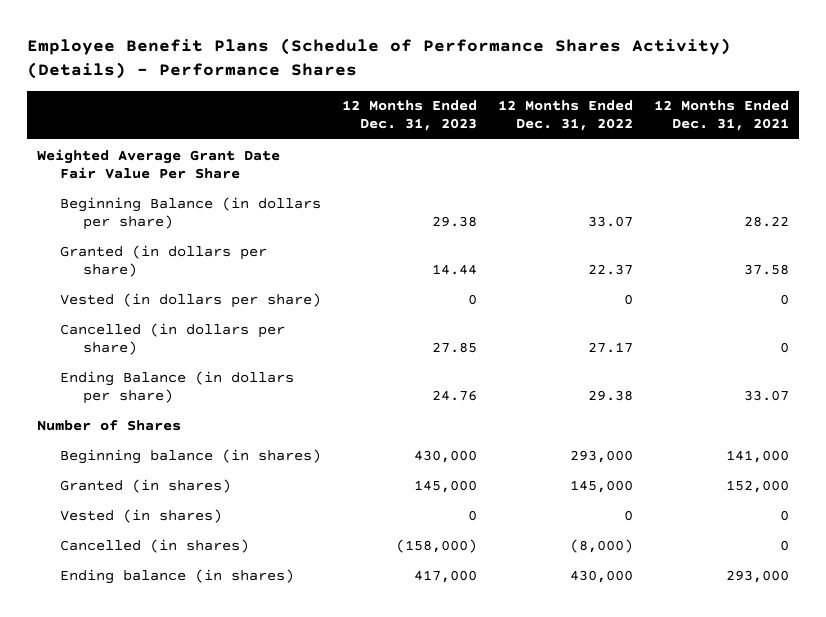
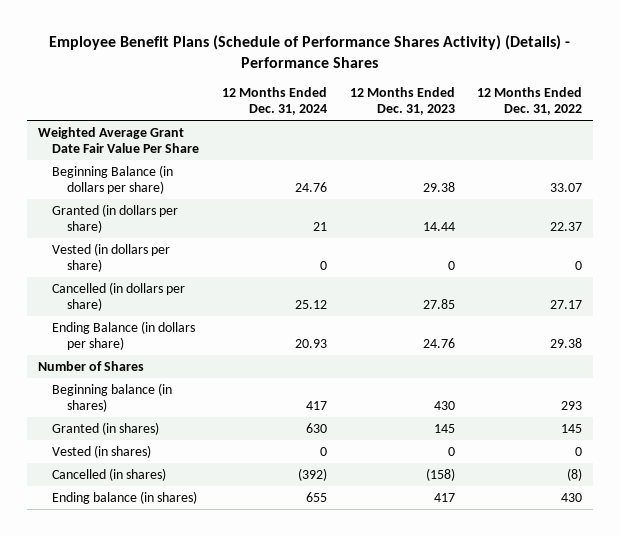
[653,100,789,132] 12 Months Ended Dec. 31, 2021 -> none
none -> [221,86,327,116] 12 Months Ended Dec. 31, 2024
[414,449,478,463] 430,000 -> [433,401,455,411] 430
[569,449,633,463] 293,000 -> [561,401,583,411] 293
[414,479,478,493] 145,000 -> [433,423,455,433] 145
[569,479,633,493] 145,000 -> [561,423,583,433] 145
[396,538,478,553] (158,000) -> [425,467,455,481] (158)
[569,538,633,553] (8,000) -> [567,467,583,481] (8)
[414,569,478,583] 417,000 -> [433,492,455,502] 417
[569,569,633,583] 430,000 -> [561,492,583,502] 430

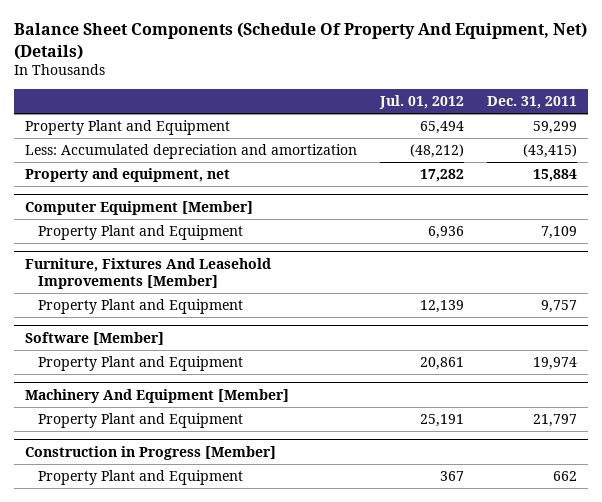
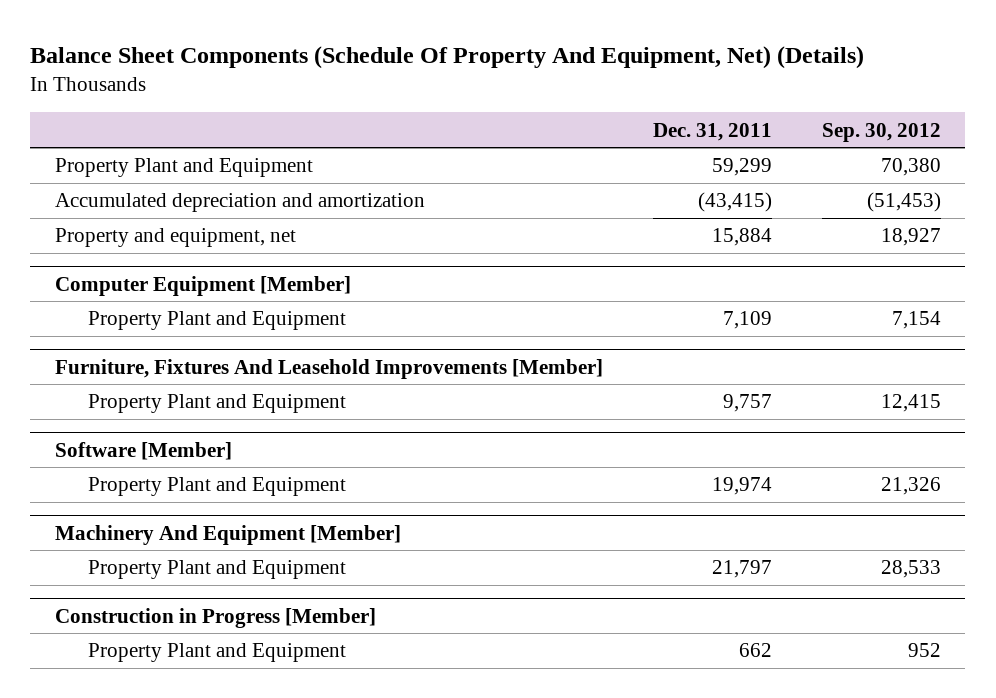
[379,95,465,110] Jul. 01, 2012 -> none
none -> [821,122,941,142] Sep. 30, 2012
[25,143,358,159] Less: Accumulated depreciation and amortization -> [55,193,426,213] Accumulated depreciation and amortization

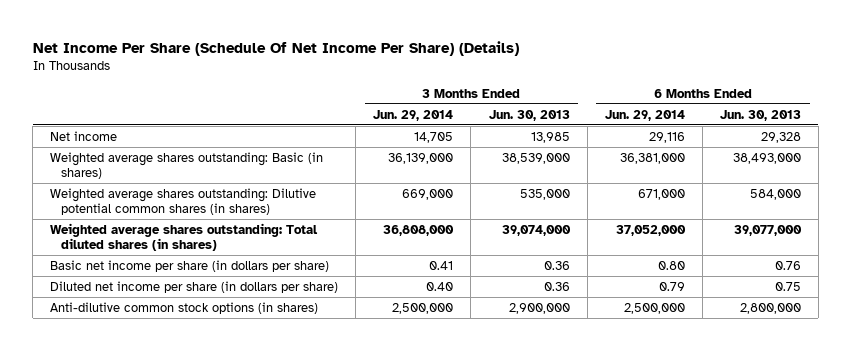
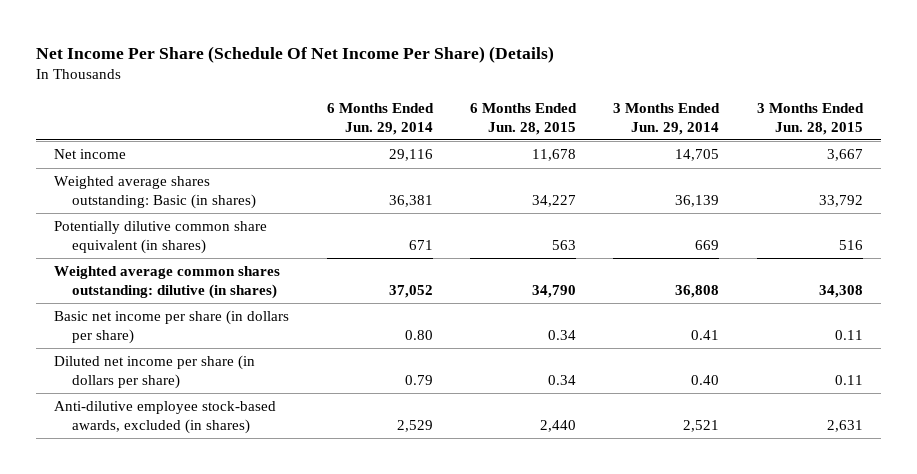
[488,109,570,121] Jun. 30, 2013 -> none
[719,109,801,121] Jun. 30, 2013 -> none
none -> [470,102,578,135] 6 Months Ended Jun. 28, 2015
none -> [756,102,864,135] 3 Months Ended Jun. 28, 2015
[388,152,454,164] 36,139,000 -> [675,195,720,208] 36,139
[619,152,685,164] 36,381,000 -> [388,195,433,208] 36,381
[50,187,317,215] Weighted average shares outstanding: Dilutive potential common shares (in shares) -> [54,221,268,255] Potentially dilutive common share equivalent (in shares)
[402,188,454,200] 669,000 -> [695,240,720,251] 669
[637,188,685,200] 671,000 -> [408,240,433,251] 671
[50,222,319,251] Weighted average shares outstanding: Total diluted shares (in shares) -> [54,266,281,300] Weighted average common shares outstanding: dilutive (in shares)
[383,224,455,236] 36,808,000 -> [675,285,720,299] 36,808
[615,224,686,236] 37,052,000 -> [388,285,433,299] 37,052
[50,301,319,314] Anti-dilutive common stock options (in shares) -> [54,401,277,435] Anti-dilutive employee stock-based awards, excluded (in shares)
[392,302,454,314] 2,500,000 -> [683,420,720,433] 2,521
[623,302,685,314] 2,500,000 -> [396,420,433,433] 2,529

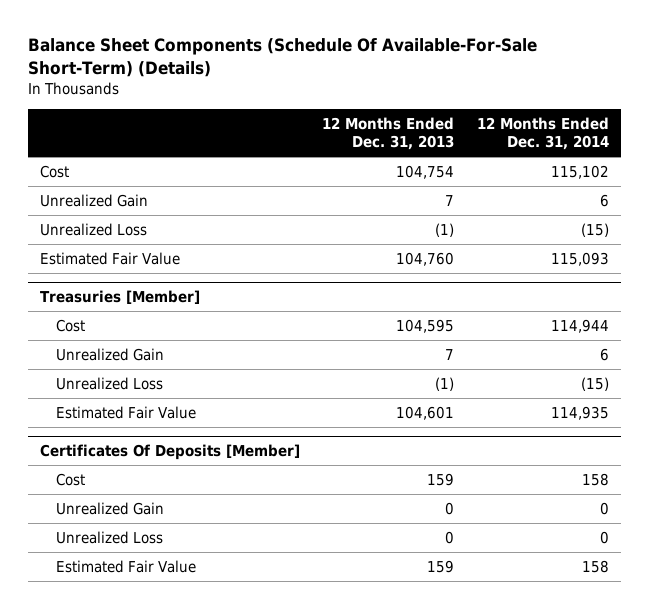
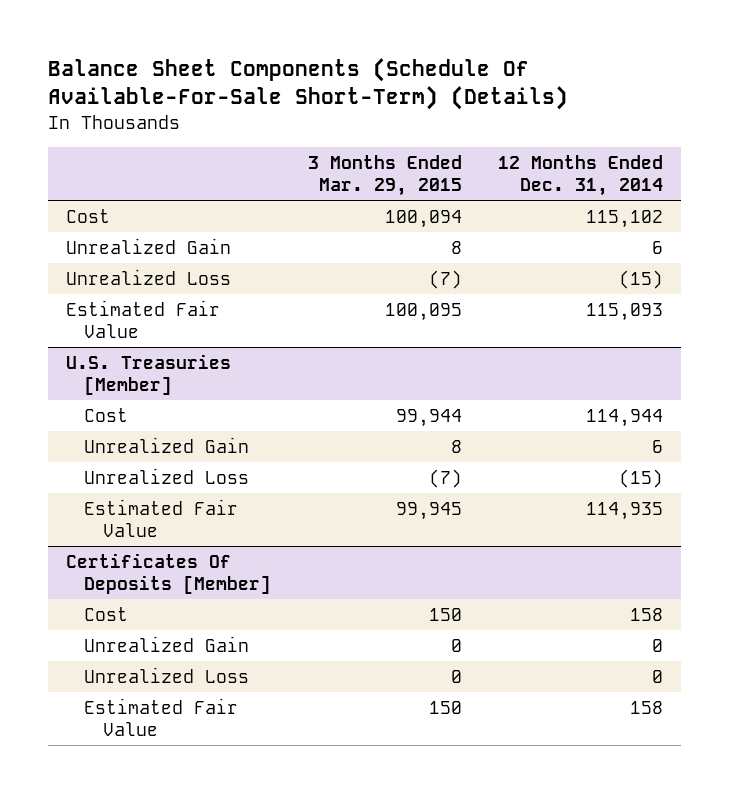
[322,116,455,151] 12 Months Ended Dec. 31, 2013 -> none
none -> [307,154,462,197] 3 Months Ended Mar. 29, 2015
[39,290,200,305] Treasuries [Member] -> [66,353,232,396] U.S. Treasuries [Member]

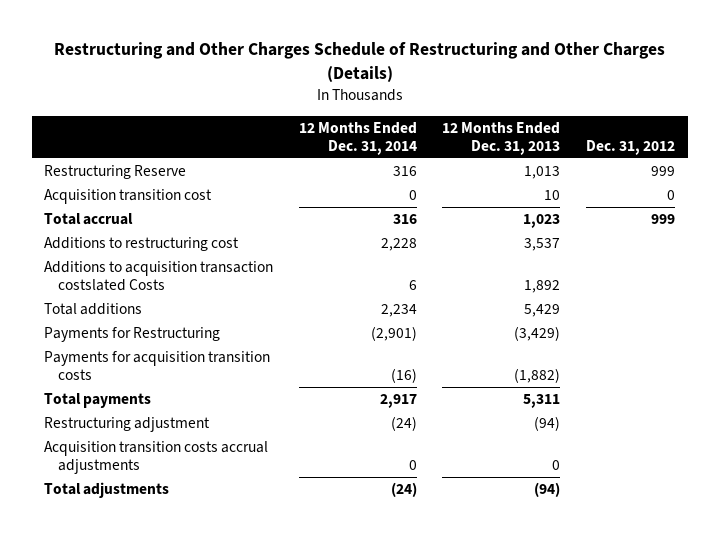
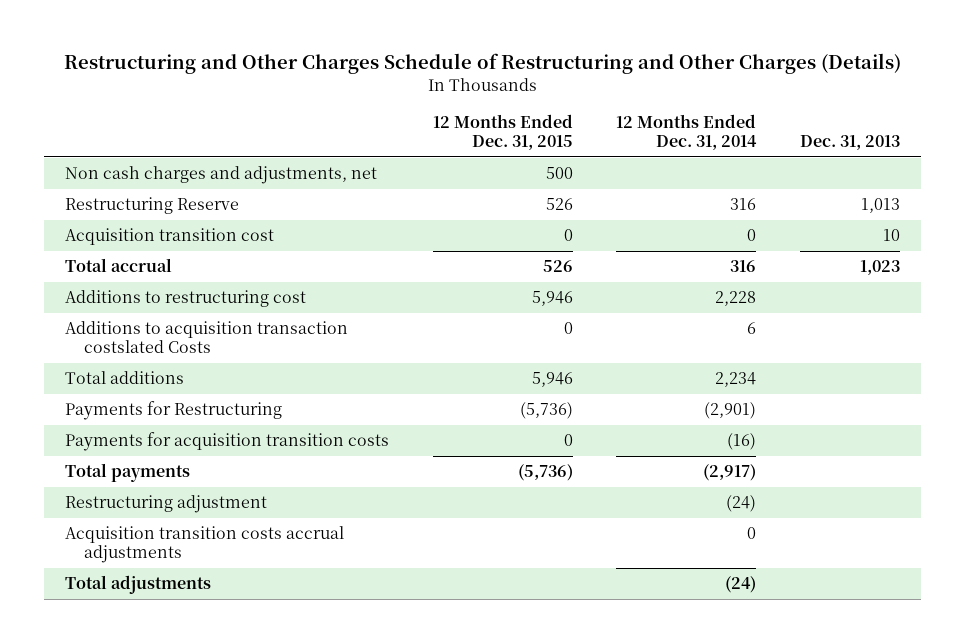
[442,121,561,155] 12 Months Ended Dec. 31, 2013 -> none
[585,139,675,155] Dec. 31, 2012 -> none
none -> [432,114,573,151] 12 Months Ended Dec. 31, 2015
none -> [799,135,900,151] Dec. 31, 2013
none -> [65,166,378,185] Non cash charges and adjustments, net
[379,394,417,409] 2,917 -> [703,464,757,482] (2,917)

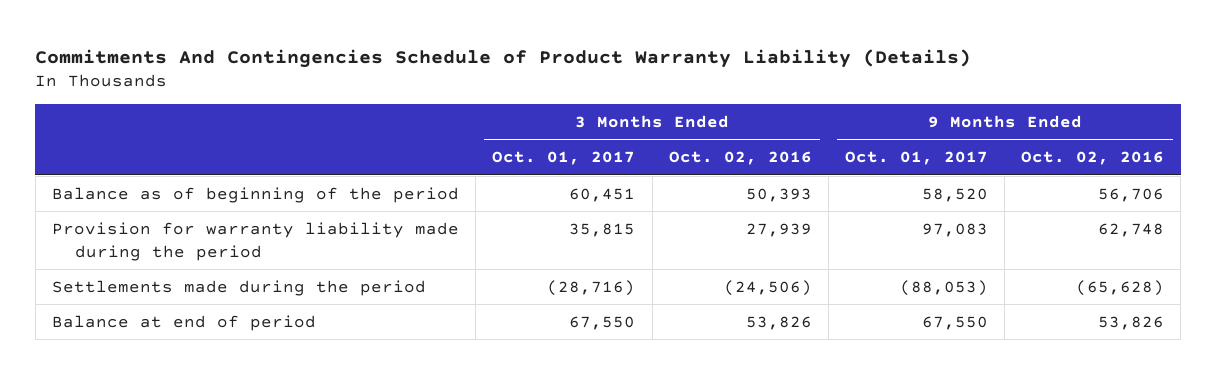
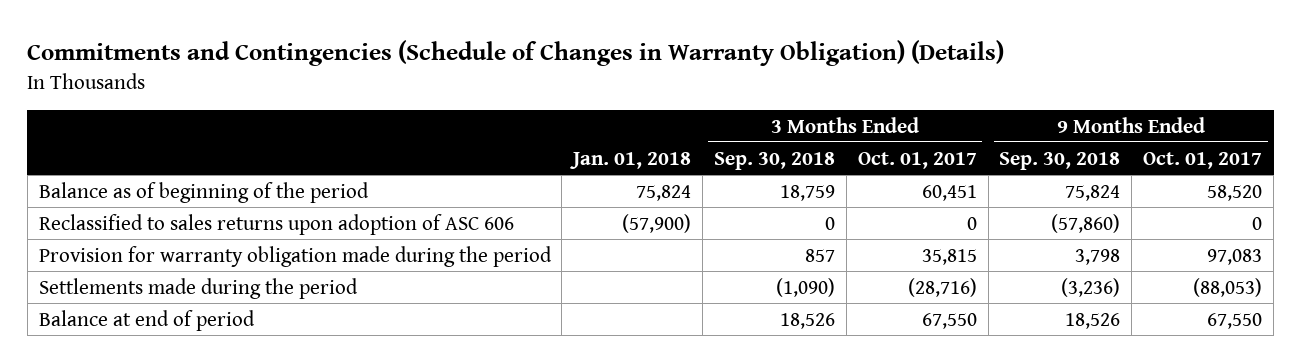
[35,48,972,68] Commitments And Contingencies Schedule of Product Warranty Liability (Details) -> [27,40,1005,67] Commitments and Contingencies (Schedule of Changes in Warranty Obligation) (Details)
[668,151,812,166] Oct. 02, 2016 -> none
[1021,151,1165,166] Oct. 02, 2016 -> none
none -> [570,151,692,169] Jan. 01, 2018
none -> [713,151,835,170] Sep. 30, 2018
none -> [999,151,1121,170] Sep. 30, 2018
none -> [38,213,514,235] Reclassified to sales returns upon adoption of ASC 606
[52,221,460,261] Provision for warranty liability made during the period -> [38,245,552,267] Provision for warranty obligation made during the period

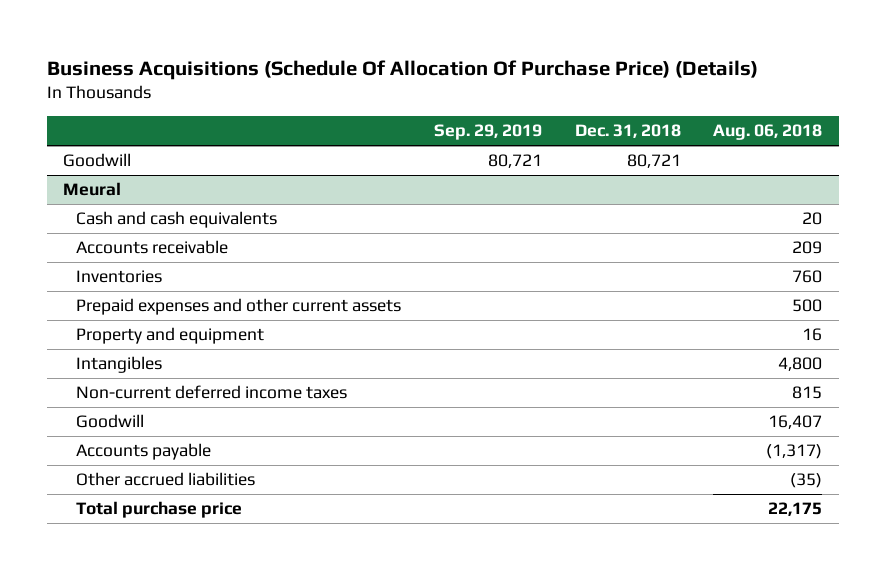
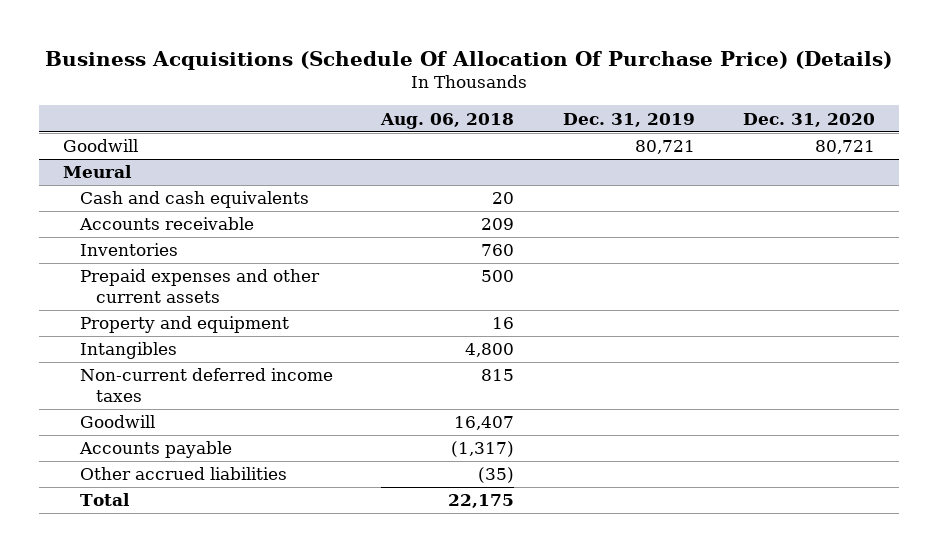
[433,124,542,141] Sep. 29, 2019 -> none
[574,124,681,139] Dec. 31, 2018 -> none
none -> [562,112,695,127] Dec. 31, 2019
none -> [743,112,876,127] Dec. 31, 2020
[76,501,243,519] Total purchase price -> [79,493,130,507] Total

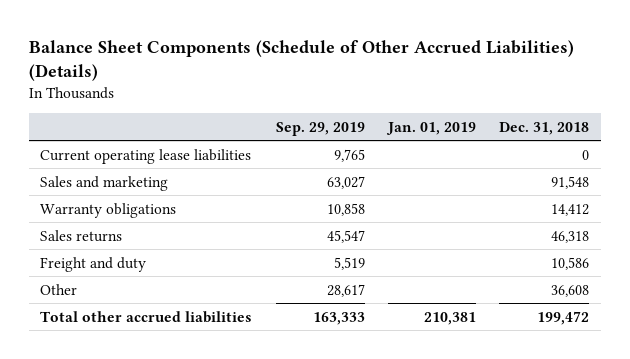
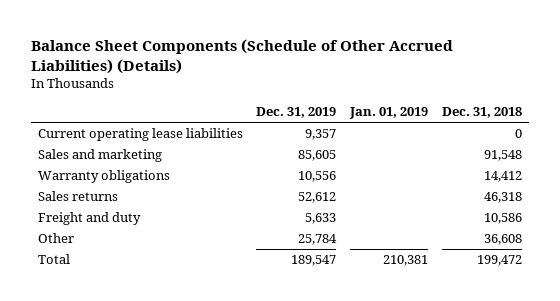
[275,121,365,136] Sep. 29, 2019 -> none
none -> [256,107,337,119] Dec. 31, 2019
[40,310,253,323] Total other accrued liabilities -> [37,254,70,265] Total

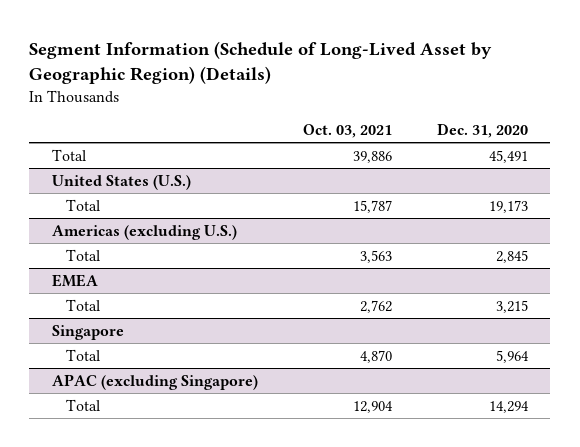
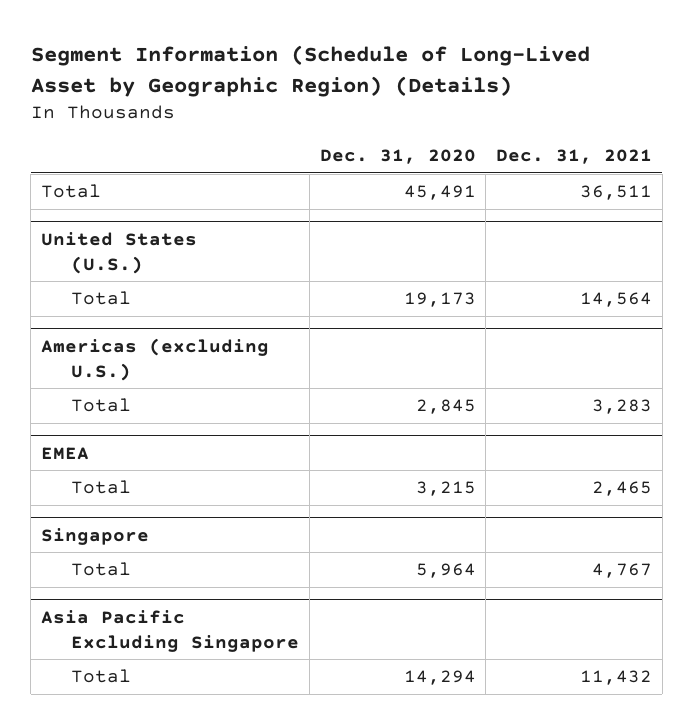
[302,124,392,139] Oct. 03, 2021 -> none
none -> [496,149,653,165] Dec. 31, 2021
[51,373,258,390] APAC (excluding Singapore) -> [41,609,300,652] Asia Pacific Excluding Singapore

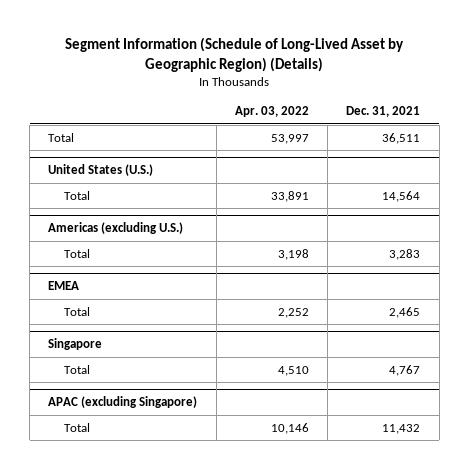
[319,149,476,165] Dec. 31, 2020 -> none
none -> [234,106,309,118] Apr. 03, 2022
[41,609,300,652] Asia Pacific Excluding Singapore -> [48,396,198,409] APAC (excluding Singapore)

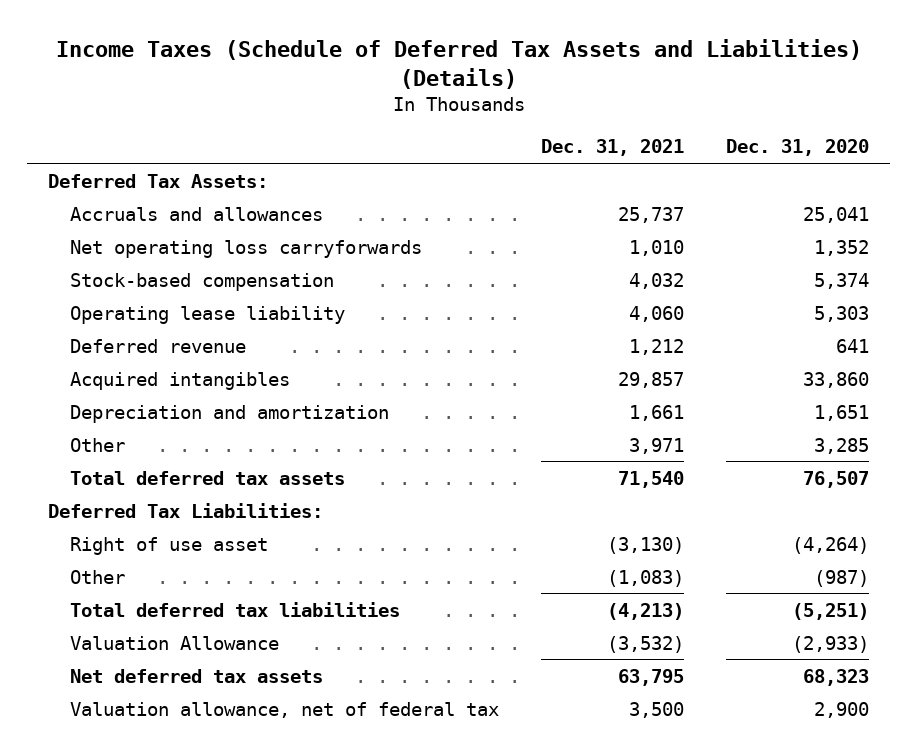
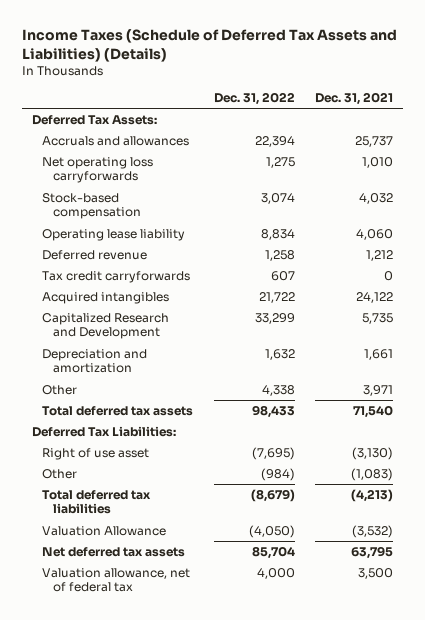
[725,139,869,157] Dec. 31, 2020 -> none
none -> [213,92,295,106] Dec. 31, 2022
none -> [42,270,191,283] Tax credit carryforwards
[618,371,685,388] 29,857 -> [356,291,394,303] 24,122
none -> [42,312,170,340] Capitalized Research and Development

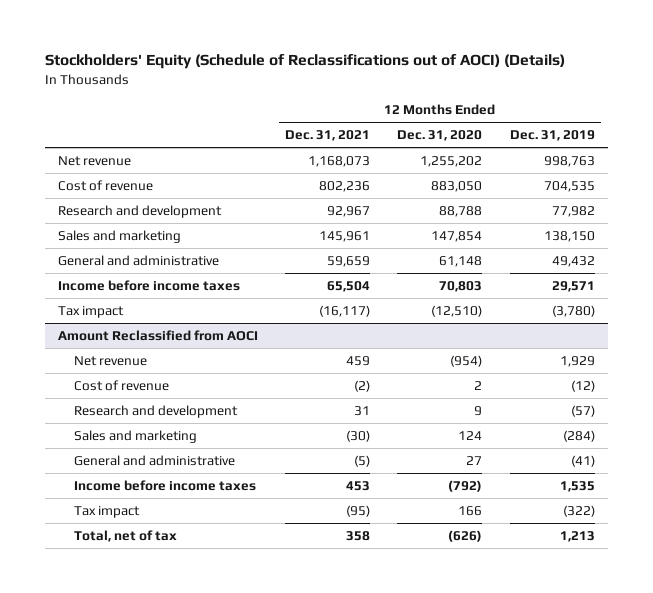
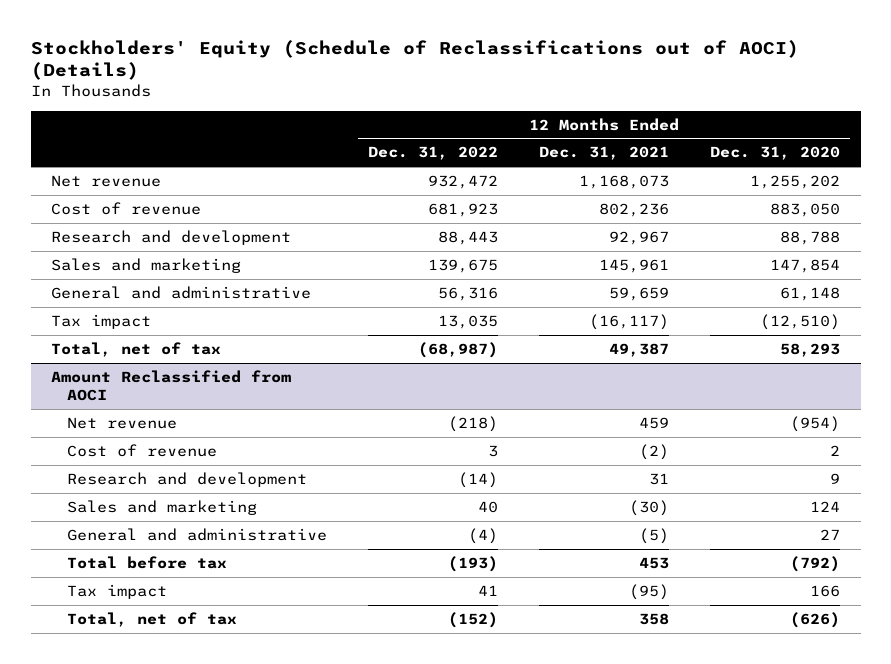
[509,130,595,142] Dec. 31, 2019 -> none
none -> [367,146,498,161] Dec. 31, 2022
[58,279,241,291] Income before income taxes -> none
none -> [51,341,222,357] Total, net of tax
[74,479,257,491] Income before income taxes -> [66,555,227,569] Total before tax

